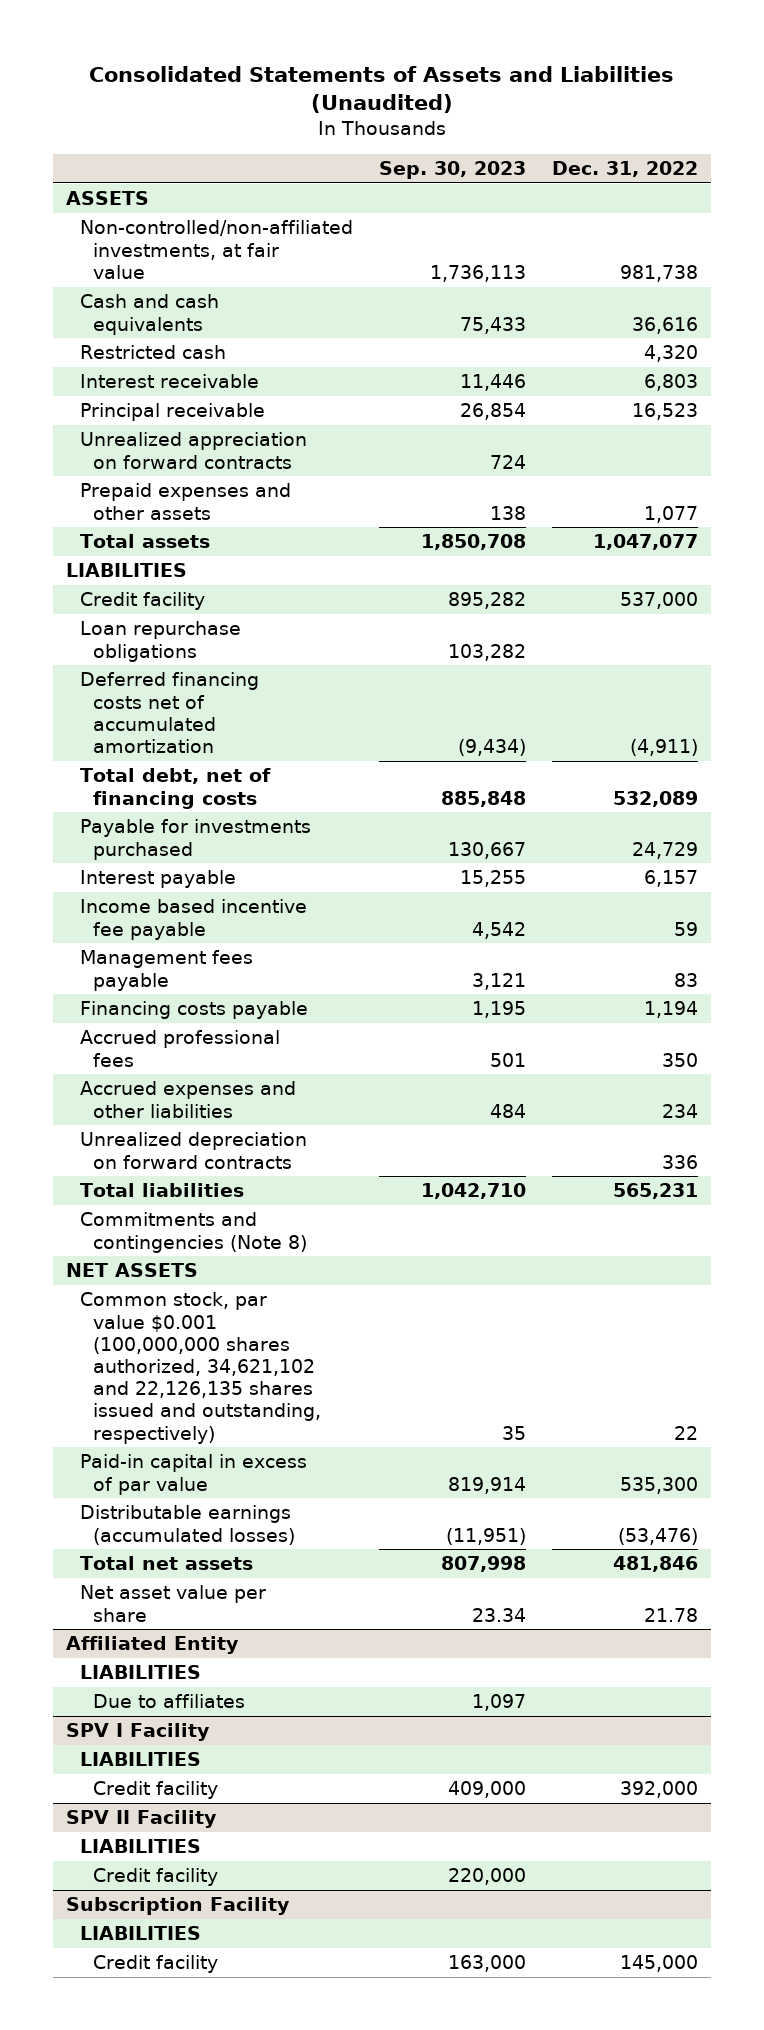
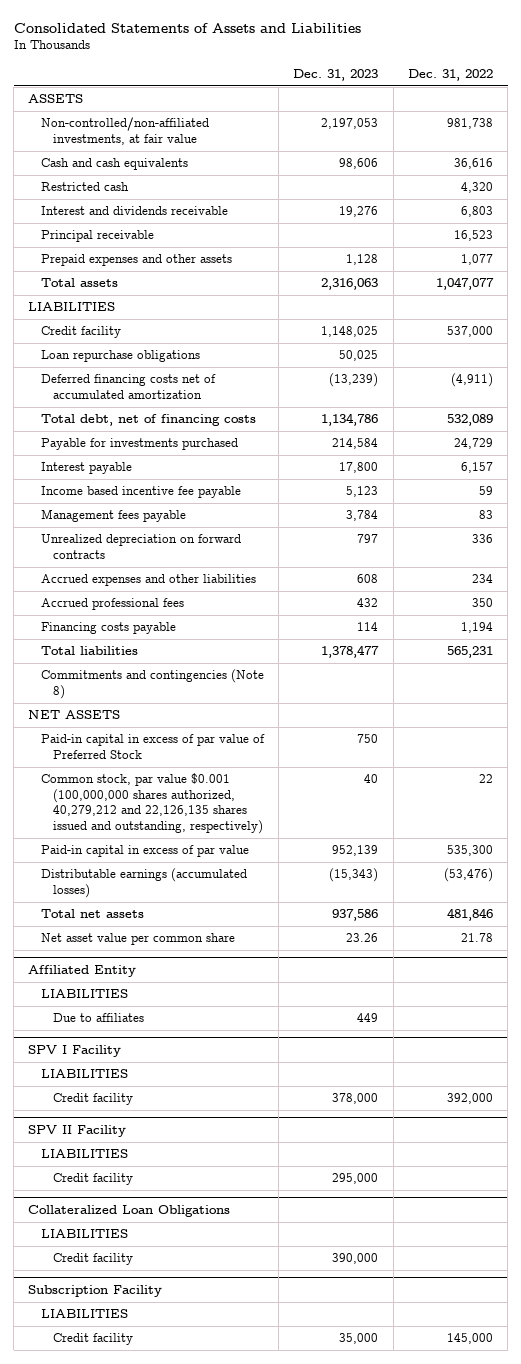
[89,65,675,114] Consolidated Statements of Assets and Liabilities (Unaudited) -> [13,22,361,33] Consolidated Statements of Assets and Liabilities
[378,160,526,179] Sep. 30, 2023 -> none
none -> [293,69,379,82] Dec. 31, 2023
[79,374,259,389] Interest receivable -> [40,206,228,216] Interest and dividends receivable
[79,432,307,469] Unrealized appreciation on forward contracts -> none
[79,1081,296,1118] Accrued expenses and other liabilities -> [40,574,256,587] Accrued expenses and other liabilities
[79,1030,280,1067] Accrued professional fees -> [40,598,184,611] Accrued professional fees
[79,1001,308,1020] Financing costs payable -> [40,622,176,635] Financing costs payable
none -> [40,734,265,759] Paid-in capital in excess of par value of Preferred Stock
[79,1292,322,1444] Common stock, par value $0.001 (100,000,000 shares authorized, 34,621,102 and 22,126,135 shares issued and outstanding, respectively) -> [40,773,264,835] Common stock, par value $0.001 (100,000,000 shares authorized, 40,279,212 and 22,126,135 shares issued and outstanding, respectively)
[79,1585,266,1622] Net asset value per share -> [40,933,235,946] Net asset value per common share
none -> [28,1205,231,1218] Collateralized Loan Obligations
none -> [40,1229,128,1239] LIABILITIES
none -> [53,1253,134,1266] Credit facility

